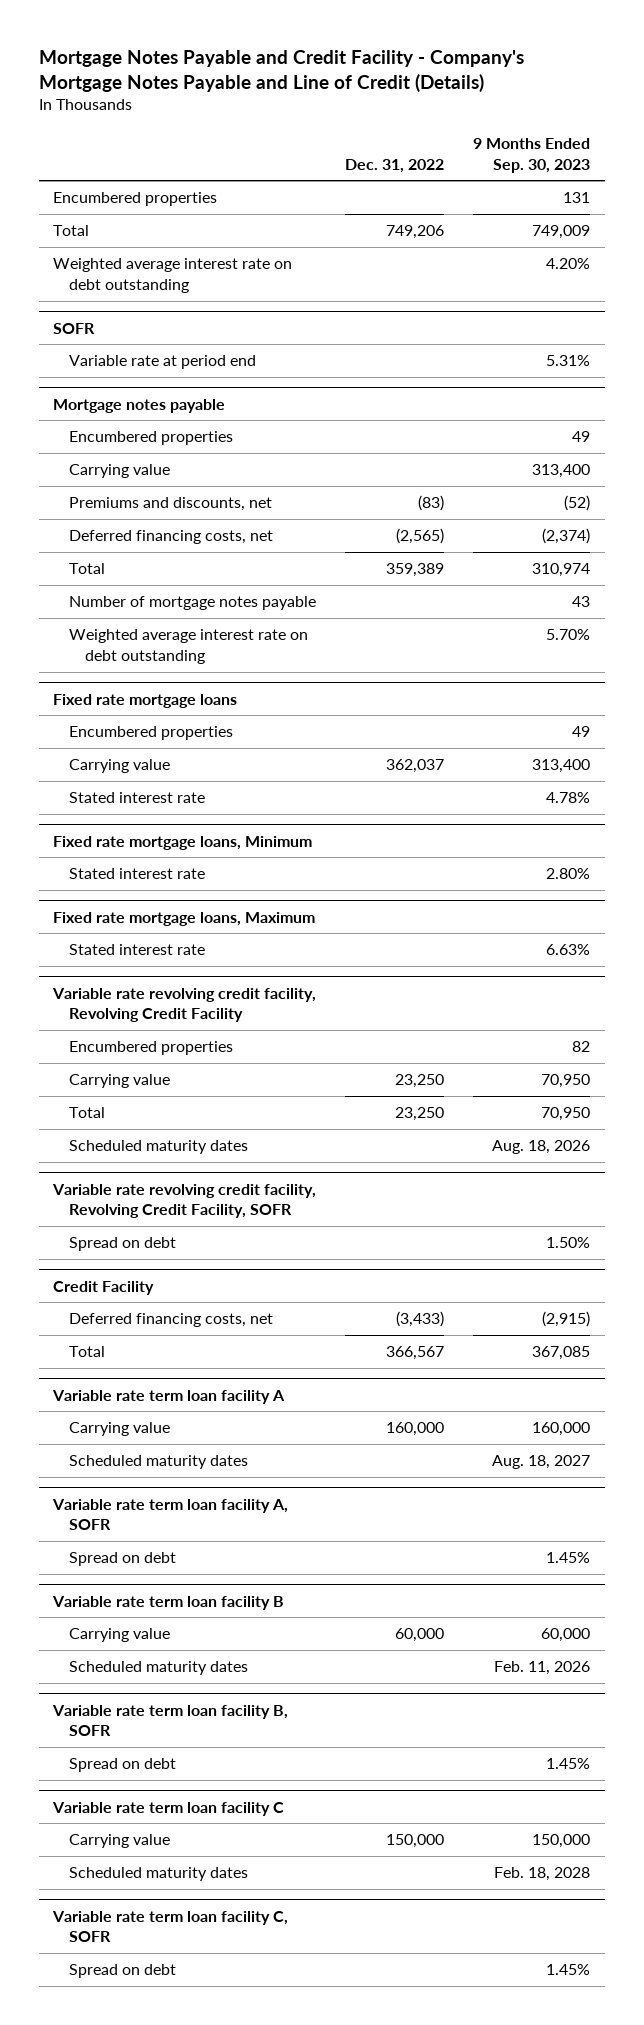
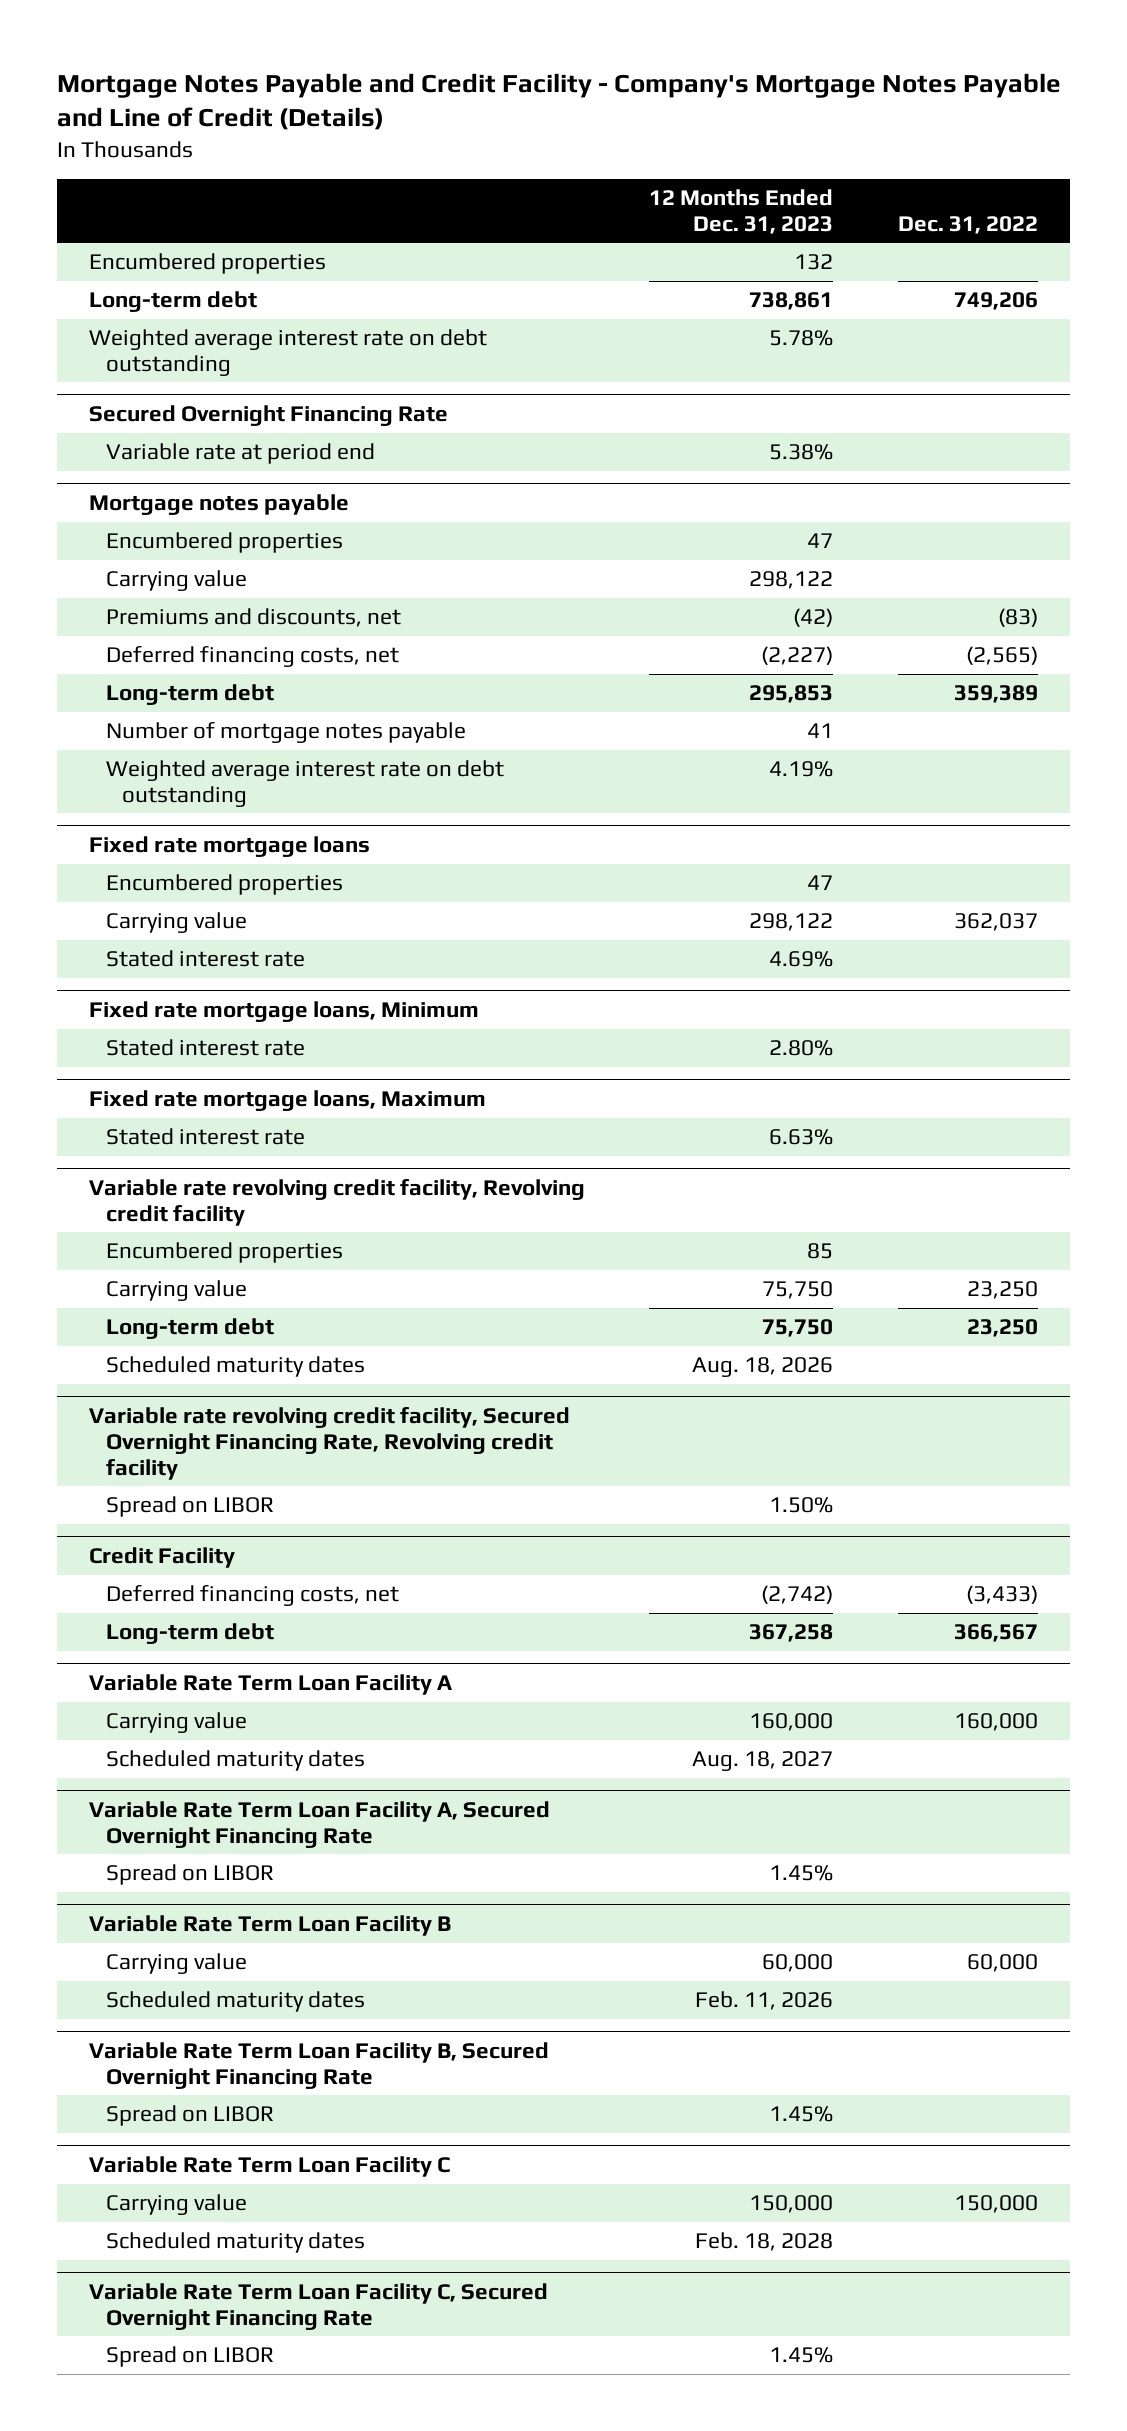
[473,137,591,173] 9 Months Ended Sep. 30, 2023 -> none
none -> [649,189,834,234] 12 Months Ended Dec. 31, 2023
[53,225,90,237] Total -> [89,291,258,313] Long-term debt
[53,322,96,334] SOFR -> [89,404,449,426] Secured Overnight Financing Rate
[69,563,106,575] Total -> [105,684,274,706] Long-term debt
[52,987,317,1023] Variable rate revolving credit facility, Revolving Credit Facility -> [89,1178,586,1226] Variable rate revolving credit facility, Revolving credit facility
[69,1107,106,1119] Total -> [105,1318,274,1340] Long-term debt
[52,1183,317,1219] Variable rate revolving credit facility, Revolving Credit Facility, SOFR -> [89,1406,571,1480] Variable rate revolving credit facility, Secured Overnight Financing Rate, Revolving credit facility
[69,1237,177,1252] Spread on debt -> [105,1496,274,1518] Spread on LIBOR
[69,1346,106,1358] Total -> [105,1623,274,1645] Long-term debt
[52,1389,286,1404] Variable rate term loan facility A -> [89,1673,453,1695] Variable Rate Term Loan Facility A
[52,1498,289,1531] Variable rate term loan facility A, SOFR -> [89,1800,551,1848] Variable Rate Term Loan Facility A, Secured Overnight Financing Rate
[69,1552,177,1567] Spread on debt -> [105,1864,274,1886] Spread on LIBOR
[52,1595,285,1610] Variable rate term loan facility B -> [89,1914,452,1936] Variable Rate Term Loan Facility B
[52,1704,289,1737] Variable rate term loan facility B, SOFR -> [89,2041,550,2089] Variable Rate Term Loan Facility B, Secured Overnight Financing Rate
[69,1758,177,1773] Spread on debt -> [105,2105,274,2127] Spread on LIBOR
[52,1801,285,1816] Variable rate term loan facility C -> [89,2155,451,2177] Variable Rate Term Loan Facility C
[52,1910,289,1943] Variable rate term loan facility C, SOFR -> [89,2282,549,2330] Variable Rate Term Loan Facility C, Secured Overnight Financing Rate
[69,1964,177,1979] Spread on debt -> [105,2346,274,2368] Spread on LIBOR

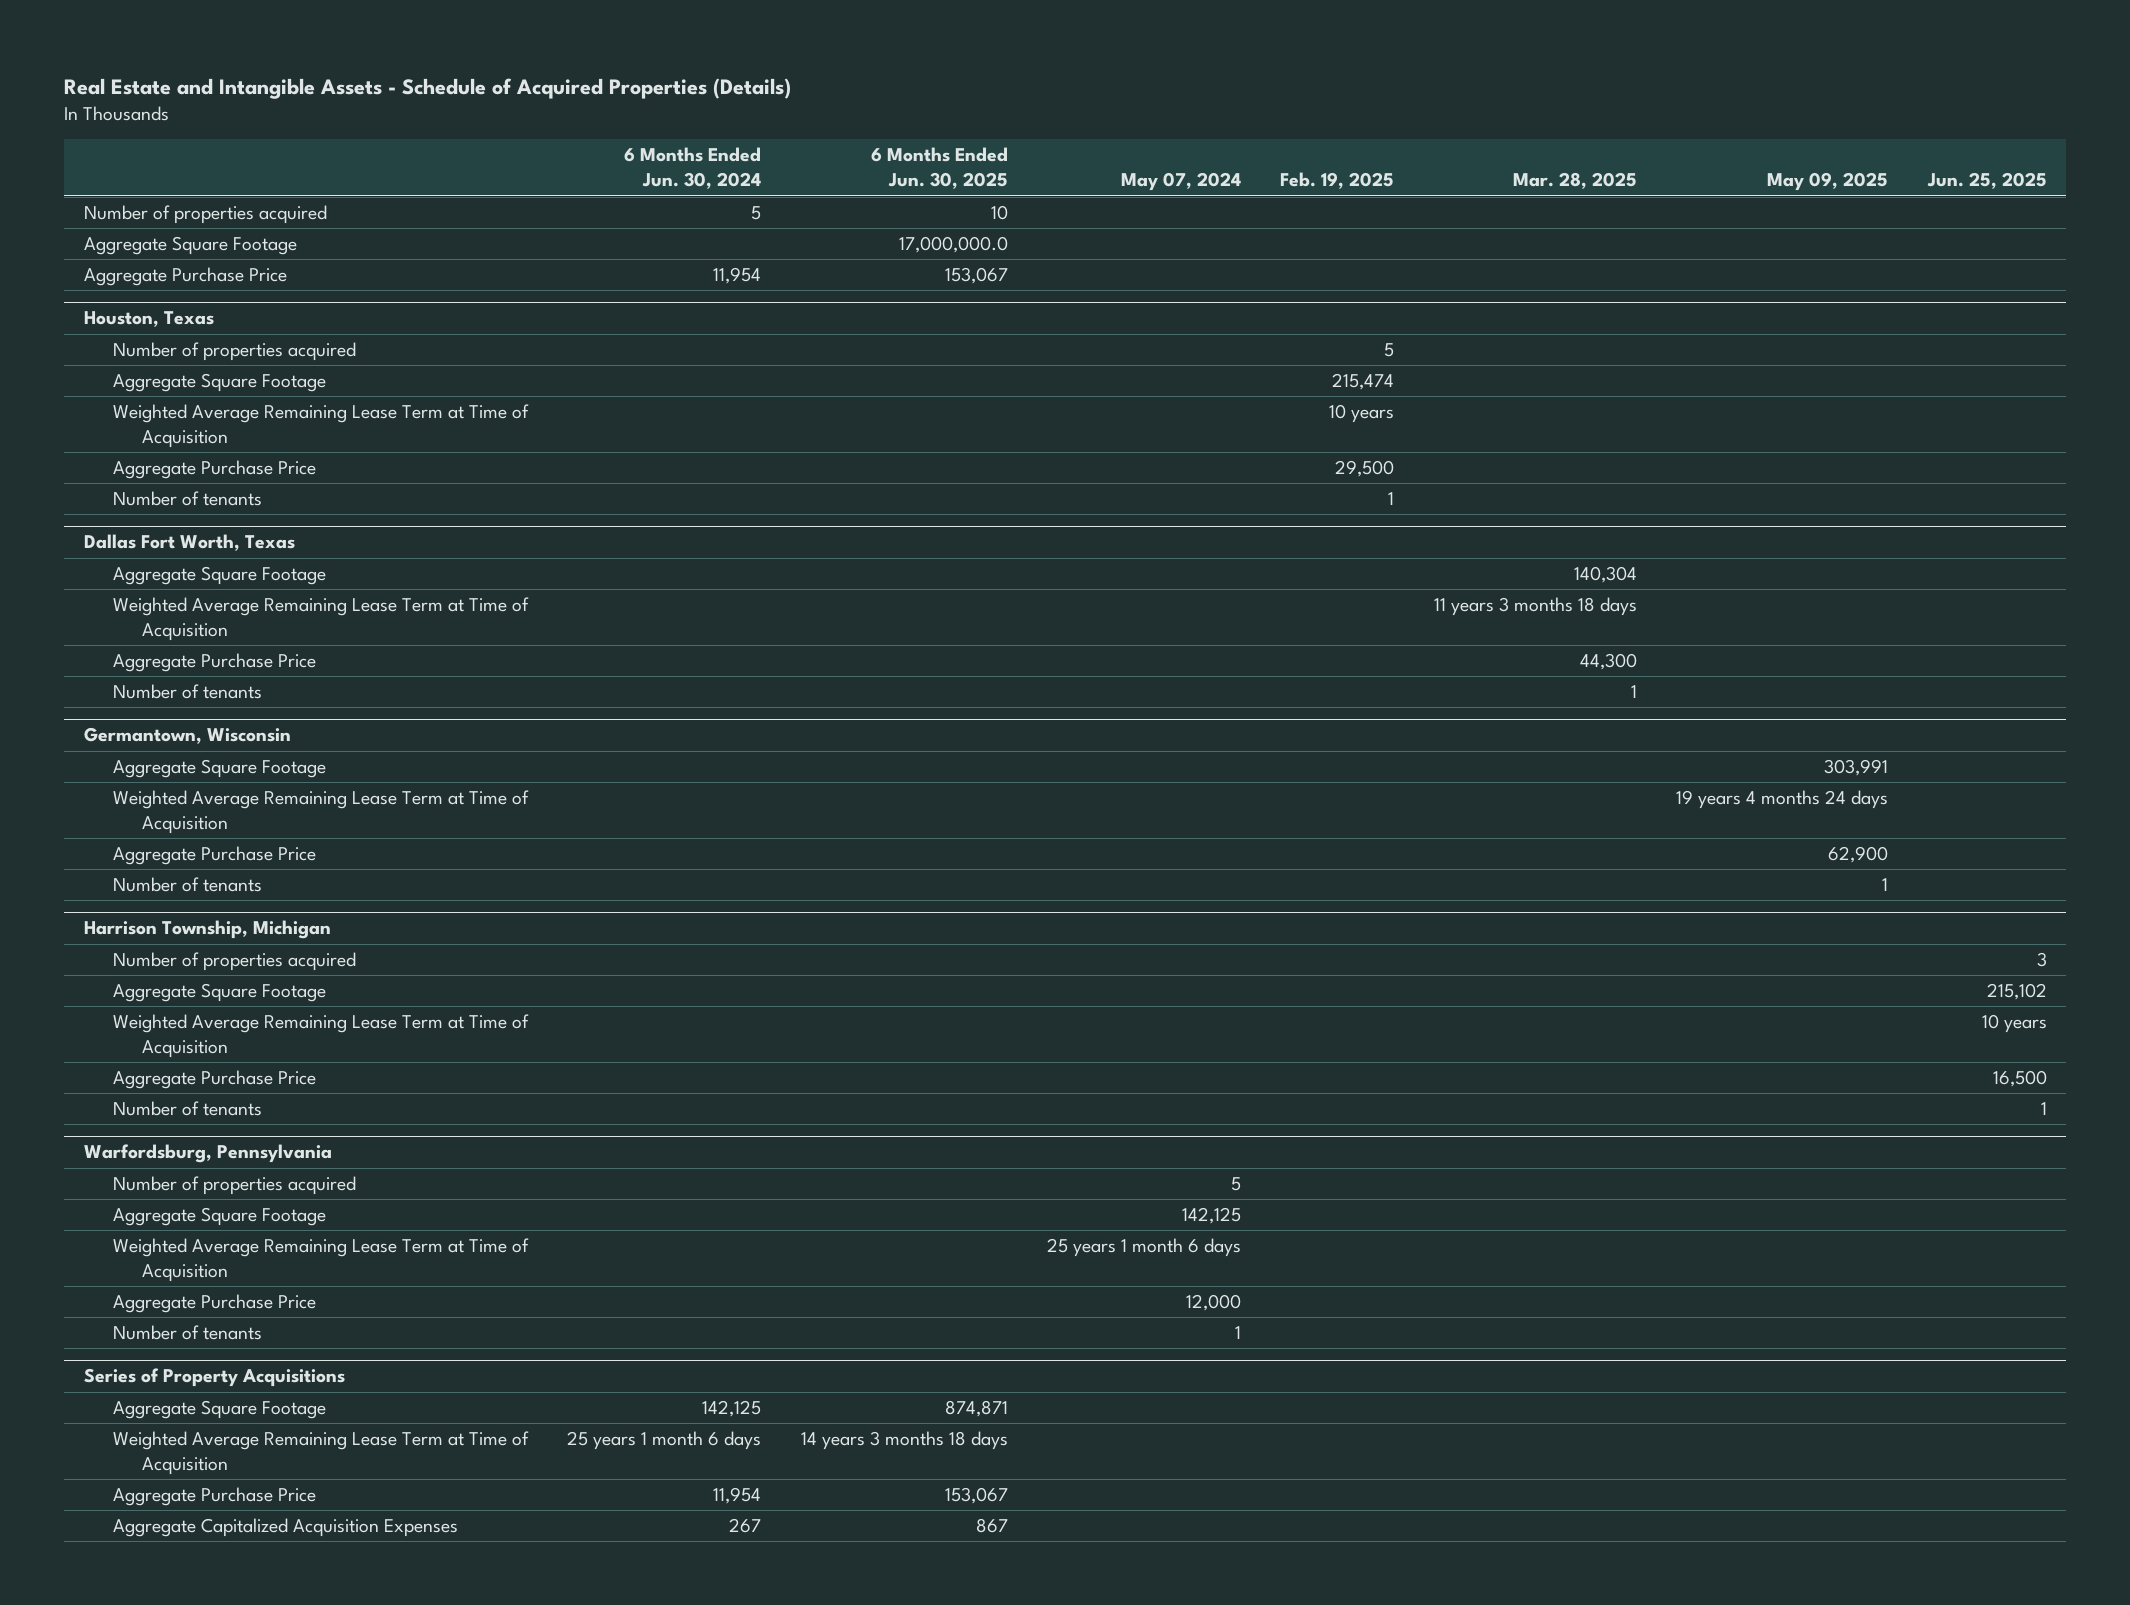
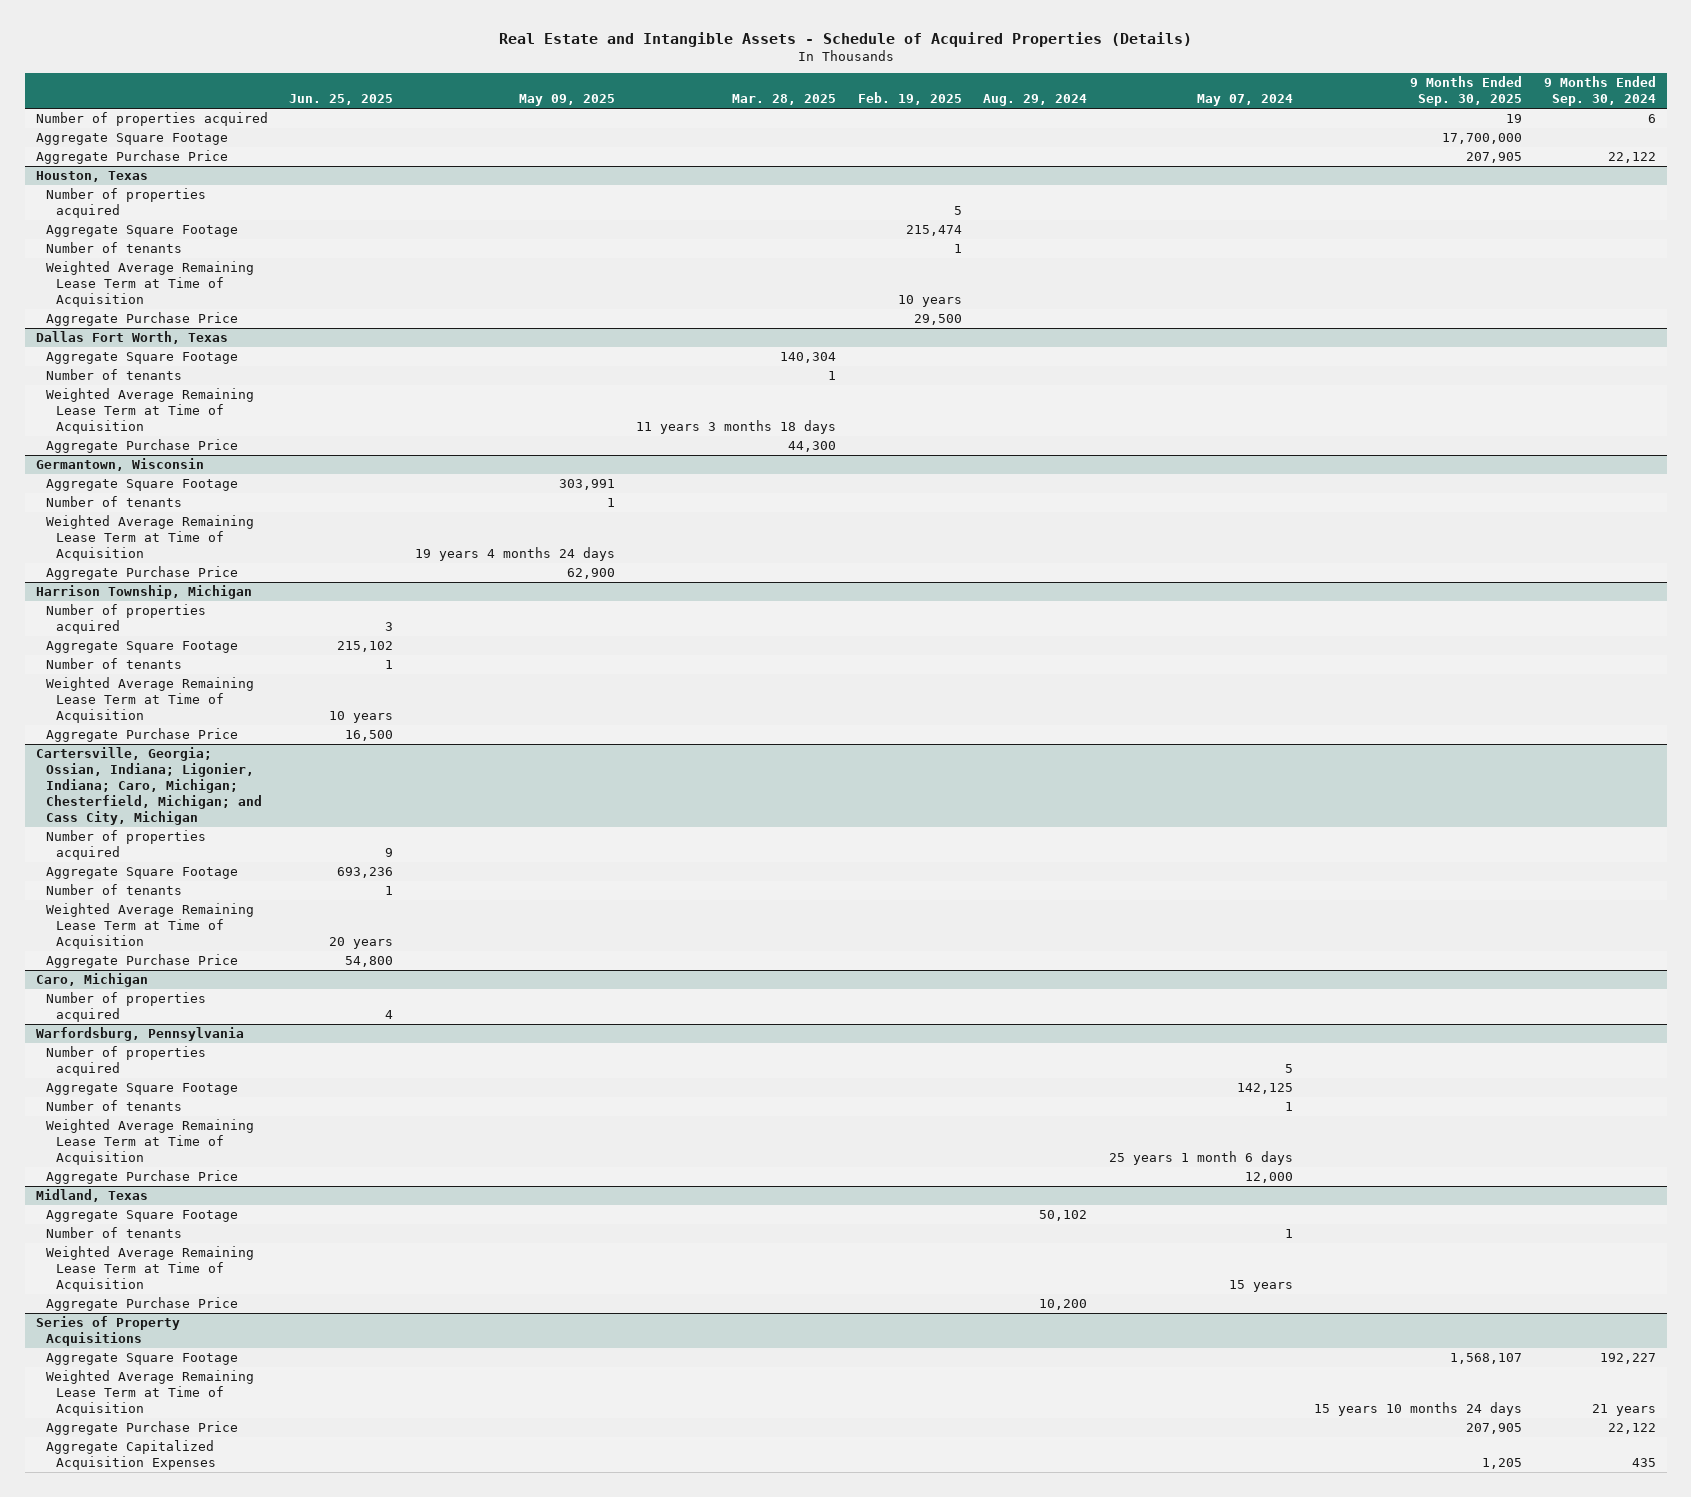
[624,147,762,190] 6 Months Ended Jun. 30, 2024 -> none
[870,147,1008,190] 6 Months Ended Jun. 30, 2025 -> none
none -> [983,94,1088,107] Aug. 29, 2024
none -> [1410,76,1523,107] 9 Months Ended Sep. 30, 2025
none -> [1543,76,1656,107] 9 Months Ended Sep. 30, 2024
[112,490,262,506] Number of tenants -> [46,242,183,254] Number of tenants
[112,683,262,699] Number of tenants -> [46,369,183,381] Number of tenants
[112,876,262,892] Number of tenants -> [46,496,183,508] Number of tenants
[112,1100,262,1116] Number of tenants -> [46,658,183,670] Number of tenants
none -> [35,747,263,825] Cartersville, Georgia; Ossian, Indiana; Ligonier, Indiana; Caro, Michigan; Chesterfield, Michigan; and Cass City, Michigan
none -> [46,830,207,860] Number of properties acquired
none -> [46,867,239,880] Aggregate Square Footage
none -> [46,884,183,896] Number of tenants
none -> [46,903,255,949] Weighted Average Remaining Lease Term at Time of Acquisition
none -> [46,954,239,969] Aggregate Purchase Price
none -> [35,973,148,988] Caro, Michigan
none -> [46,992,207,1022] Number of properties acquired
[112,1324,262,1340] Number of tenants -> [46,1100,183,1112] Number of tenants
none -> [35,1189,148,1203] Midland, Texas
none -> [46,1210,239,1223] Aggregate Square Footage
none -> [46,1227,183,1239] Number of tenants
none -> [46,1246,255,1292] Weighted Average Remaining Lease Term at Time of Acquisition
none -> [46,1297,239,1312] Aggregate Purchase Price

